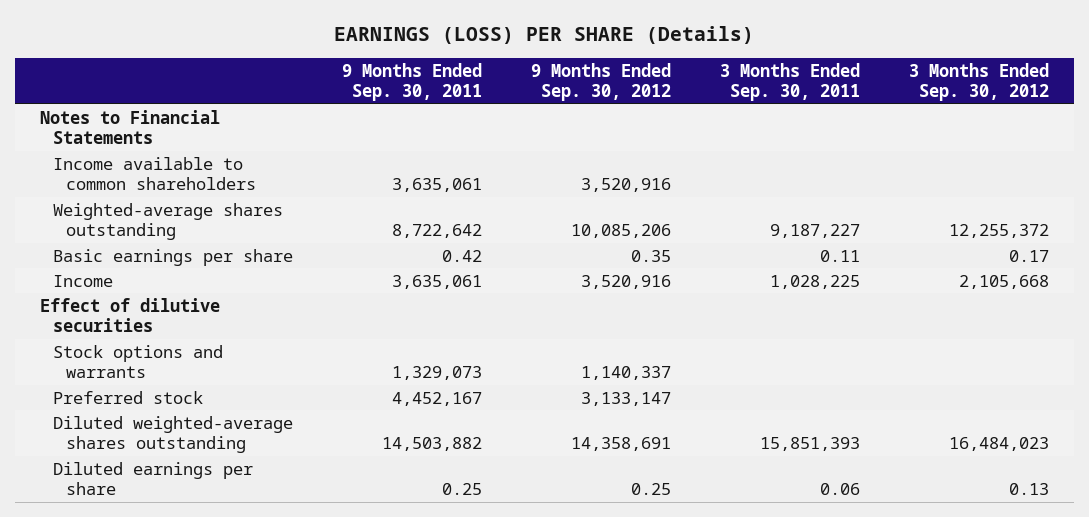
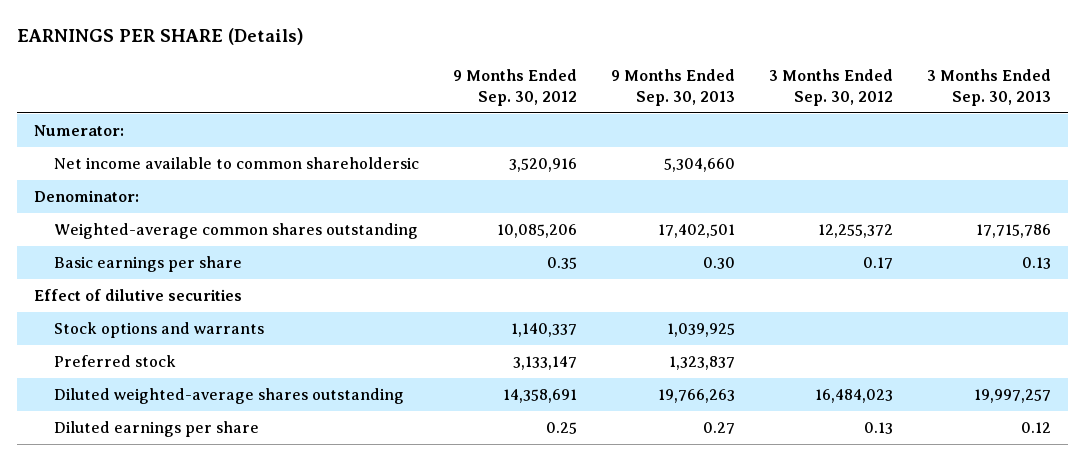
[334,26,755,45] EARNINGS (LOSS) PER SHARE (Details) -> [17,28,305,46] EARNINGS PER SHARE (Details)
[341,62,482,102] 9 Months Ended Sep. 30, 2011 -> none
[720,62,861,102] 3 Months Ended Sep. 30, 2011 -> none
none -> [611,68,736,106] 9 Months Ended Sep. 30, 2013
none -> [927,68,1052,106] 3 Months Ended Sep. 30, 2013
[39,109,220,145] Notes to Financial Statements -> none
none -> [34,125,125,137] Numerator:
[52,156,257,191] Income available to common shareholders -> [53,157,419,170] Net income available to common shareholdersic
none -> [34,190,140,203] Denominator:
[52,202,283,241] Weighted-average shares outstanding -> [53,223,418,240] Weighted-average common shares outstanding
[52,274,113,287] Income -> none

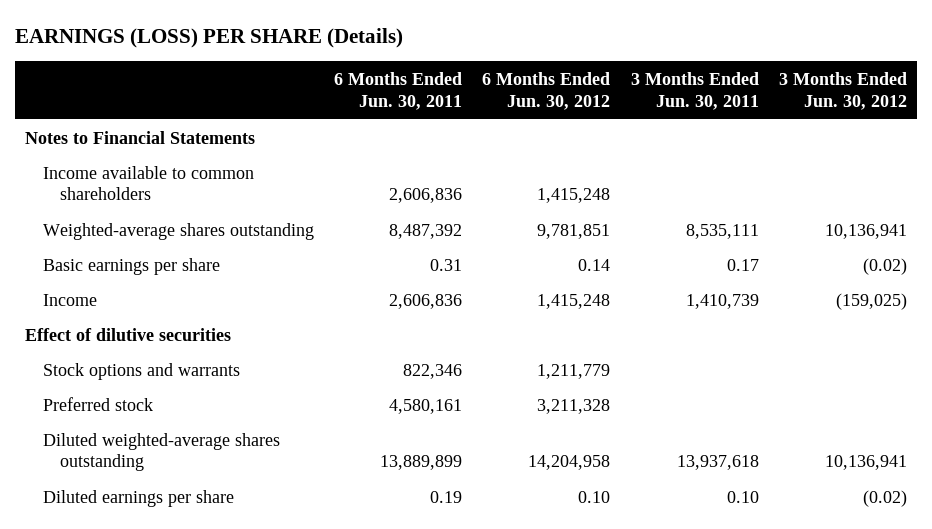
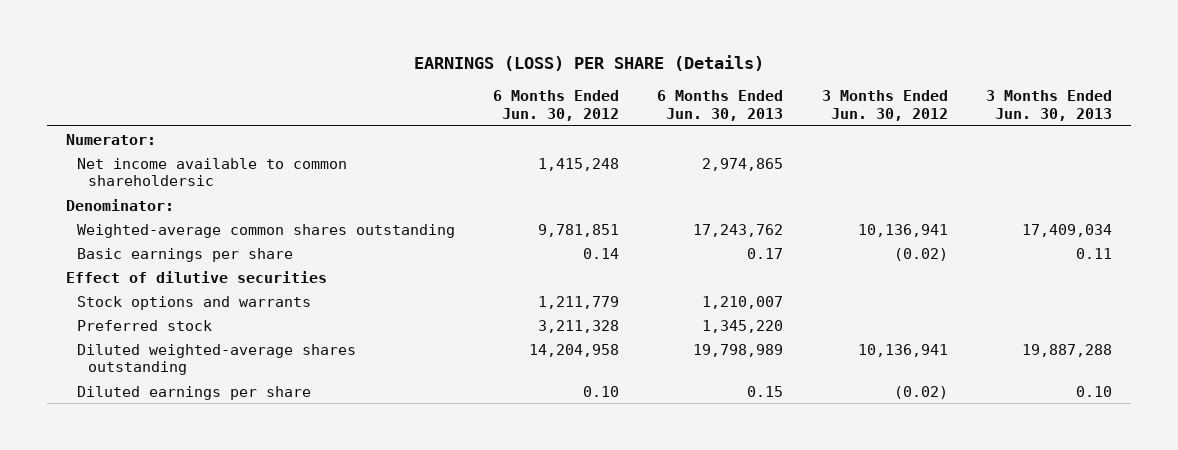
[333,71,462,110] 6 Months Ended Jun. 30, 2011 -> none
[630,71,759,110] 3 Months Ended Jun. 30, 2011 -> none
none -> [657,90,784,121] 6 Months Ended Jun. 30, 2013
none -> [985,90,1112,121] 3 Months Ended Jun. 30, 2013
[25,130,256,144] Notes to Financial Statements -> none
none -> [65,133,156,145] Numerator:
[42,165,254,201] Income available to common shareholders -> [76,157,347,186] Net income available to common shareholdersic
none -> [65,198,174,211] Denominator:
[42,222,314,240] Weighted-average shares outstanding -> [76,223,455,238] Weighted-average common shares outstanding
[42,293,97,306] Income -> none

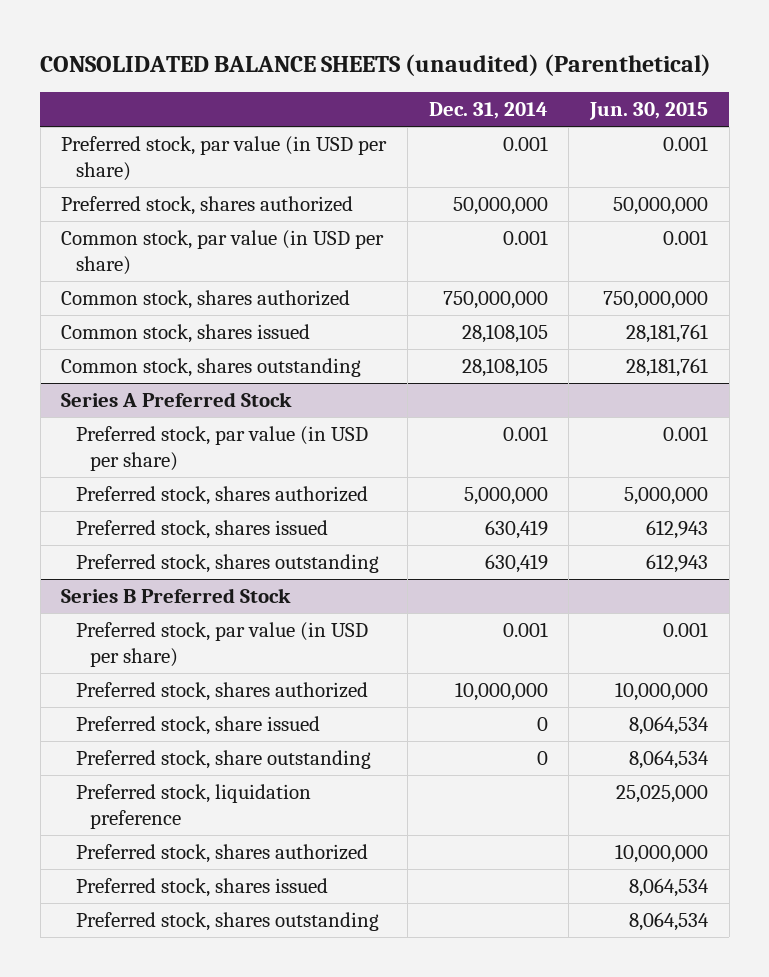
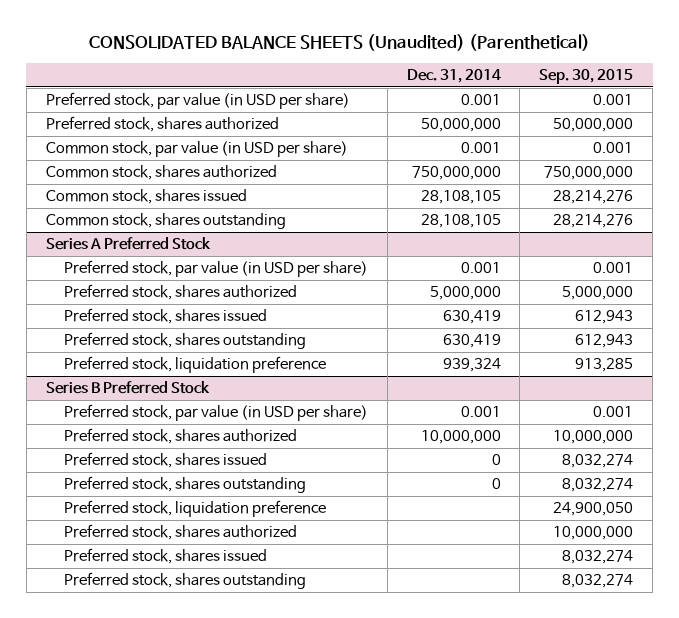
[40,53,712,76] CONSOLIDATED BALANCE SHEETS (unaudited) (Parenthetical) -> [89,34,591,52] CONSOLIDATED BALANCE SHEETS (Unaudited) (Parenthetical)
[589,101,709,120] Jun. 30, 2015 -> none
none -> [539,68,634,84] Sep. 30, 2015
none -> [63,356,326,374] Preferred stock, liquidation preference
[75,716,320,736] Preferred stock, share issued -> [63,452,267,469] Preferred stock, shares issued
[75,750,371,770] Preferred stock, share outstanding -> [63,476,306,494] Preferred stock, shares outstanding

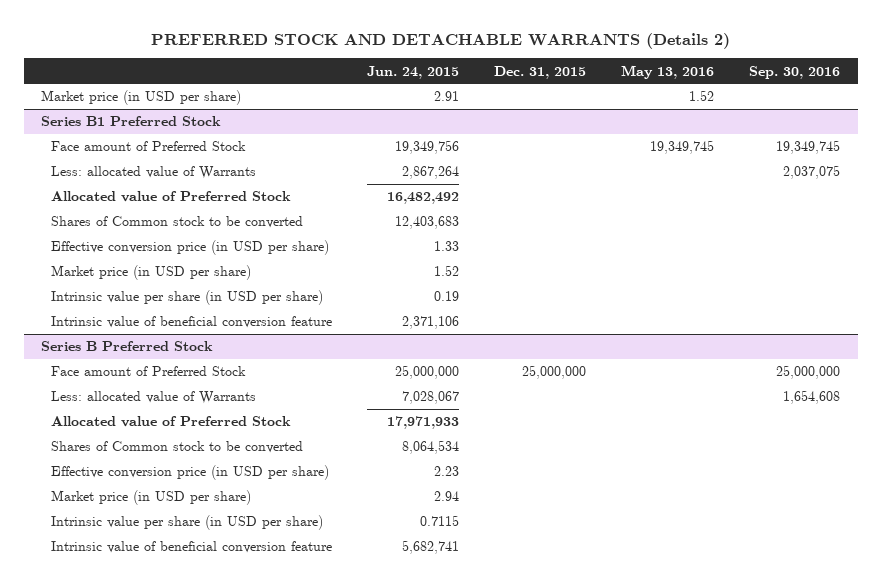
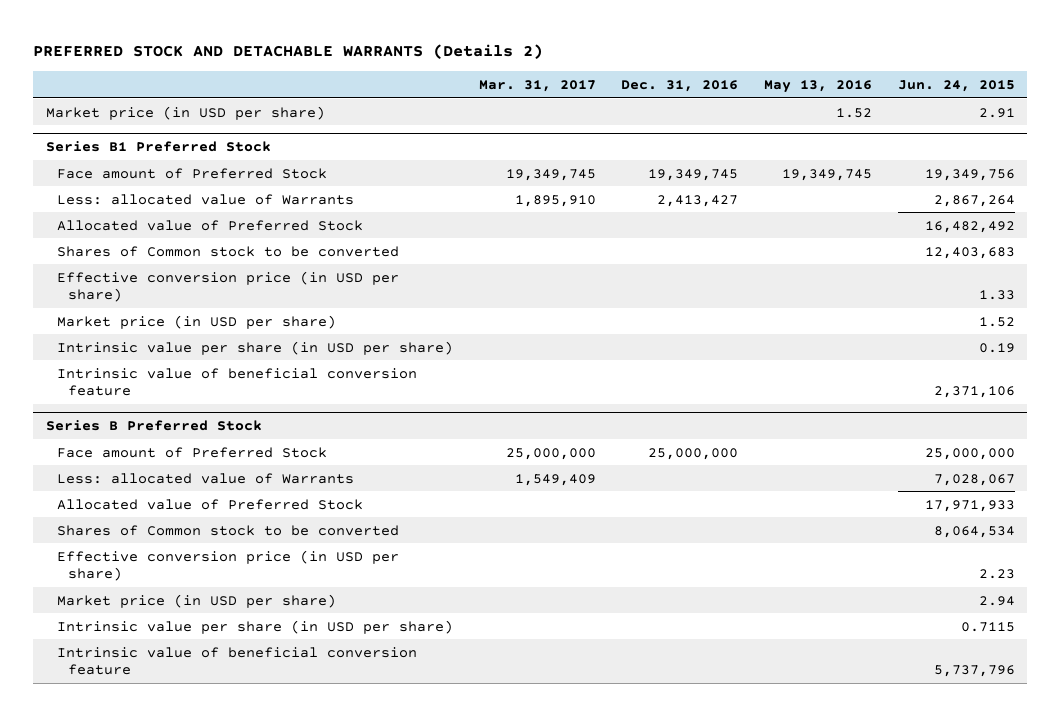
[494,65,587,79] Dec. 31, 2015 -> none
[749,65,841,79] Sep. 30, 2016 -> none
none -> [478,79,596,92] Mar. 31, 2017
none -> [621,79,739,92] Dec. 31, 2016
[402,540,460,555] 5,682,741 -> [933,664,1015,677] 5,737,796

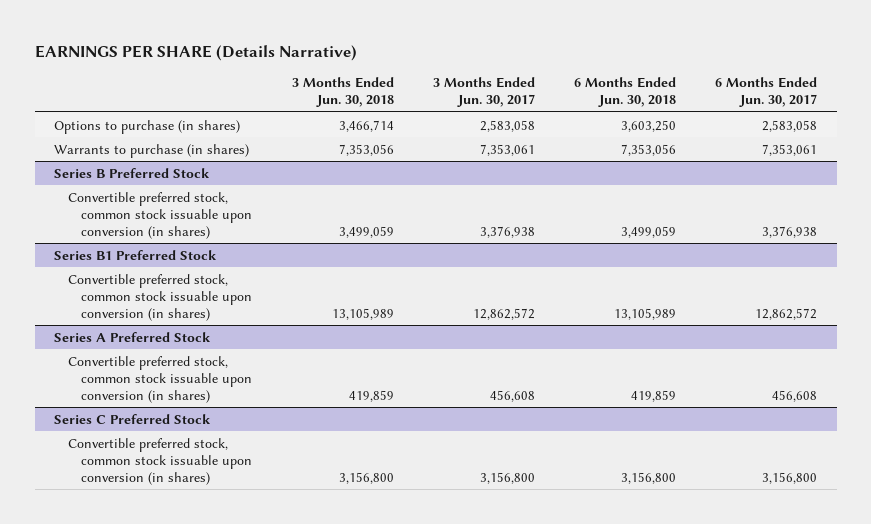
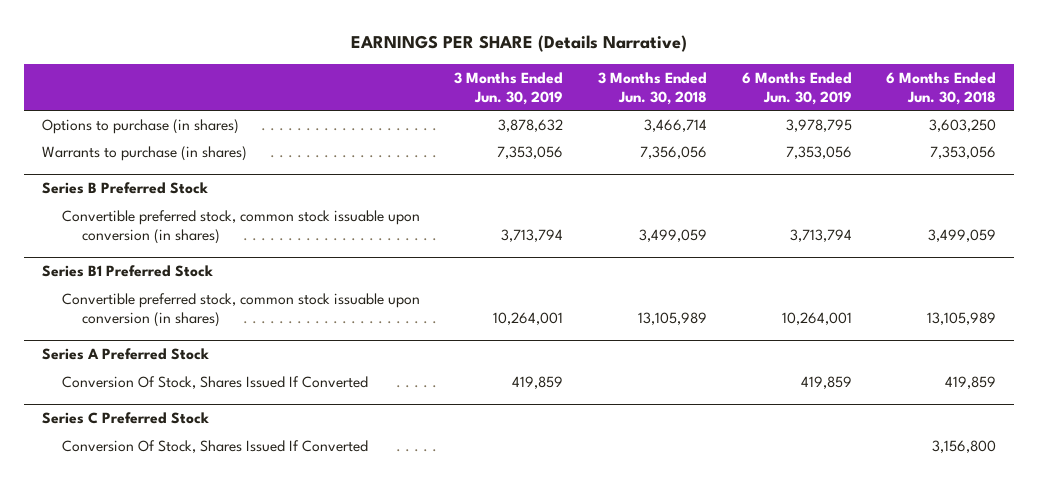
[432,77,535,108] 3 Months Ended Jun. 30, 2017 -> none
[715,77,818,108] 6 Months Ended Jun. 30, 2017 -> none
none -> [454,71,564,105] 3 Months Ended Jun. 30, 2019
none -> [741,71,852,105] 6 Months Ended Jun. 30, 2019
[338,143,394,156] 7,353,056 -> [640,145,708,159] 7,356,056
[67,355,253,403] Convertible preferred stock, common stock issuable upon conversion (in shares) -> none
none -> [61,375,368,389] Conversion Of Stock, Shares Issued If Converted
[67,437,253,485] Convertible preferred stock, common stock issuable upon conversion (in shares) -> none
none -> [61,439,368,453] Conversion Of Stock, Shares Issued If Converted

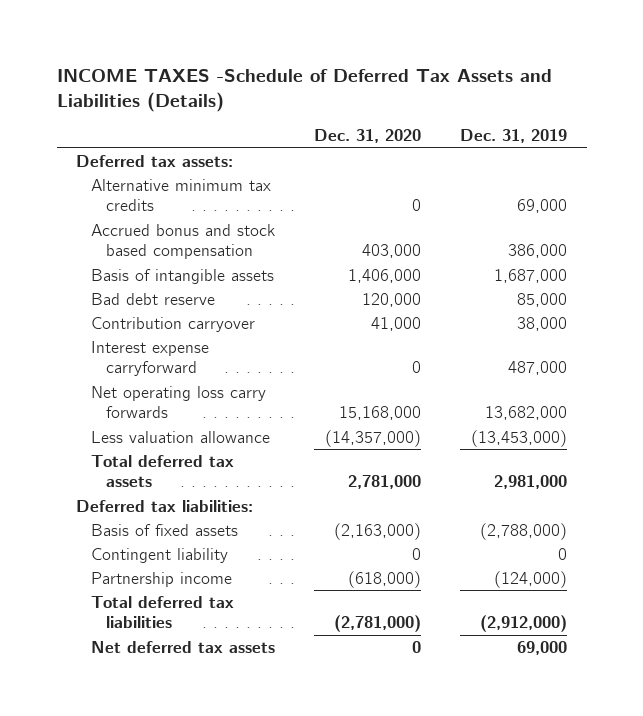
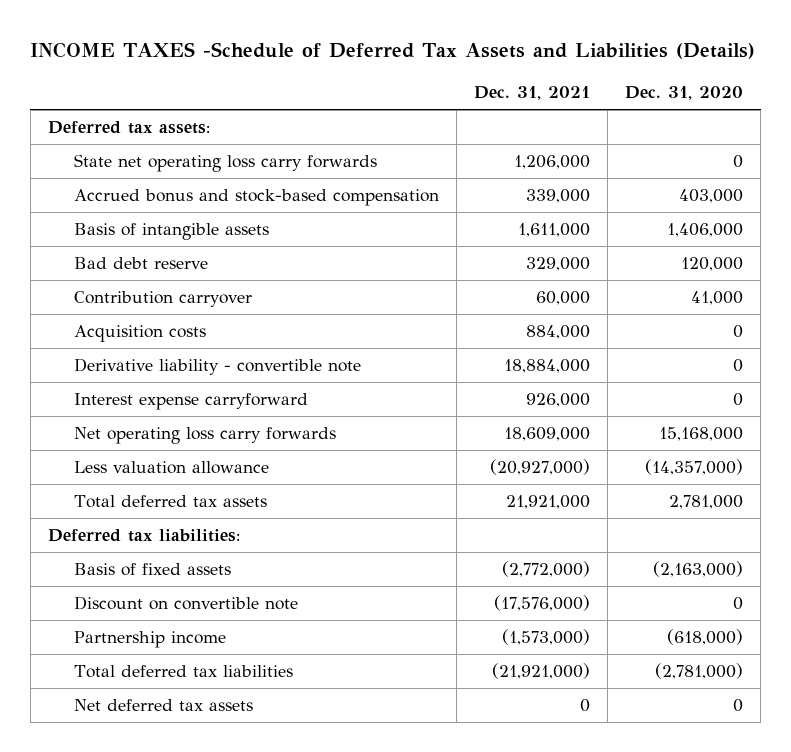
[460,129,568,144] Dec. 31, 2019 -> none
none -> [473,86,590,101] Dec. 31, 2021
[91,178,272,212] Alternative minimum tax credits -> none
none -> [73,154,377,173] State net operating loss carry forwards
[91,223,276,260] Accrued bonus and stock based compensation -> [73,189,439,207] Accrued bonus and stock-based compensation
none -> [73,325,206,343] Acquisition costs
none -> [73,358,361,376] Derivative liability - convertible note
[91,547,229,563] Contingent liability -> none
none -> [73,596,298,611] Discount on convertible note

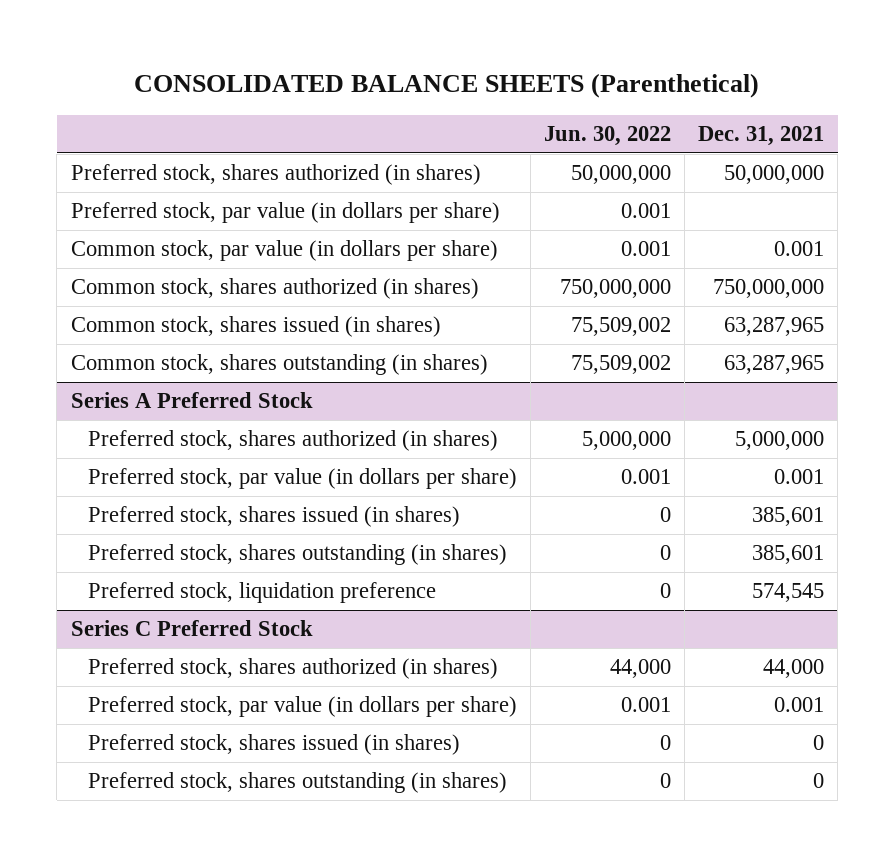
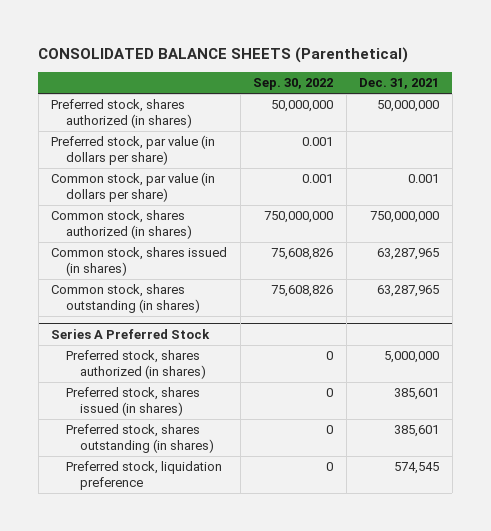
[544,126,672,147] Jun. 30, 2022 -> none
none -> [253,78,334,91] Sep. 30, 2022
[87,468,517,490] Preferred stock, par value (in dollars per share) -> none
[70,620,313,637] Series C Preferred Stock -> none
[87,658,498,680] Preferred stock, shares authorized (in shares) -> none
[87,696,517,718] Preferred stock, par value (in dollars per share) -> none
[87,734,460,756] Preferred stock, shares issued (in shares) -> none
[87,772,507,794] Preferred stock, shares outstanding (in shares) -> none

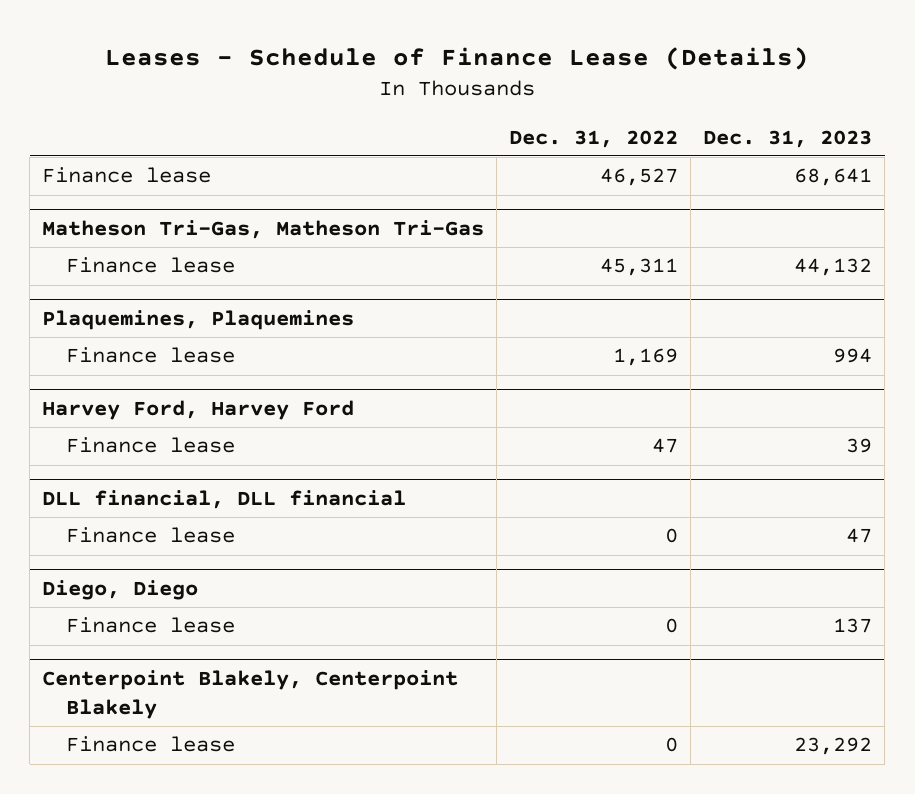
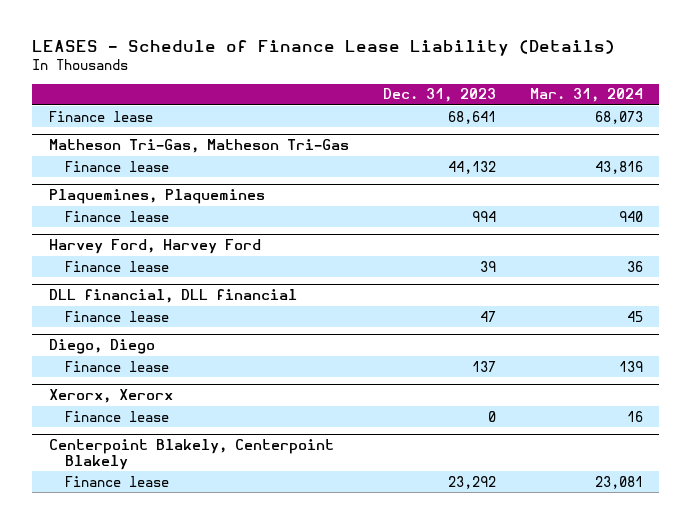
[105,46,810,70] Leases - Schedule of Finance Lease (Details) -> [31,40,615,57] LEASES - Schedule of Finance Lease Liability (Details)
[509,129,679,148] Dec. 31, 2022 -> none
none -> [529,88,643,103] Mar. 31, 2024
none -> [48,389,173,404] Xerorx, Xerorx
none -> [65,410,170,422] Finance lease

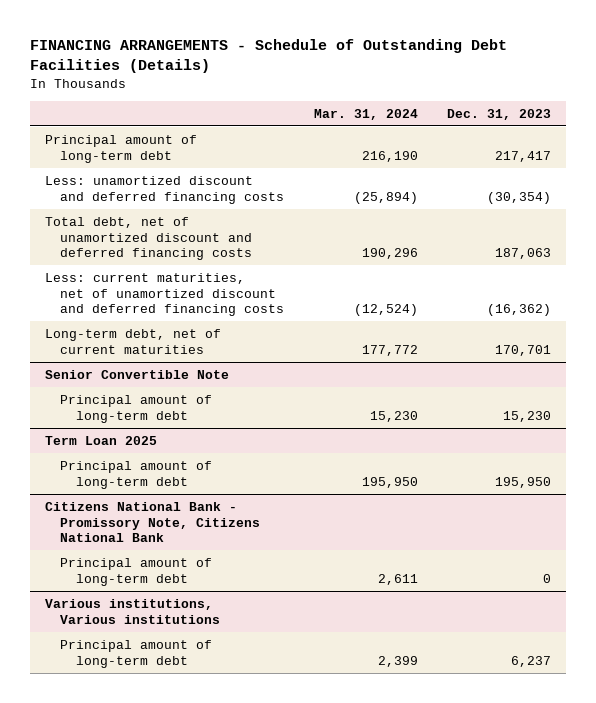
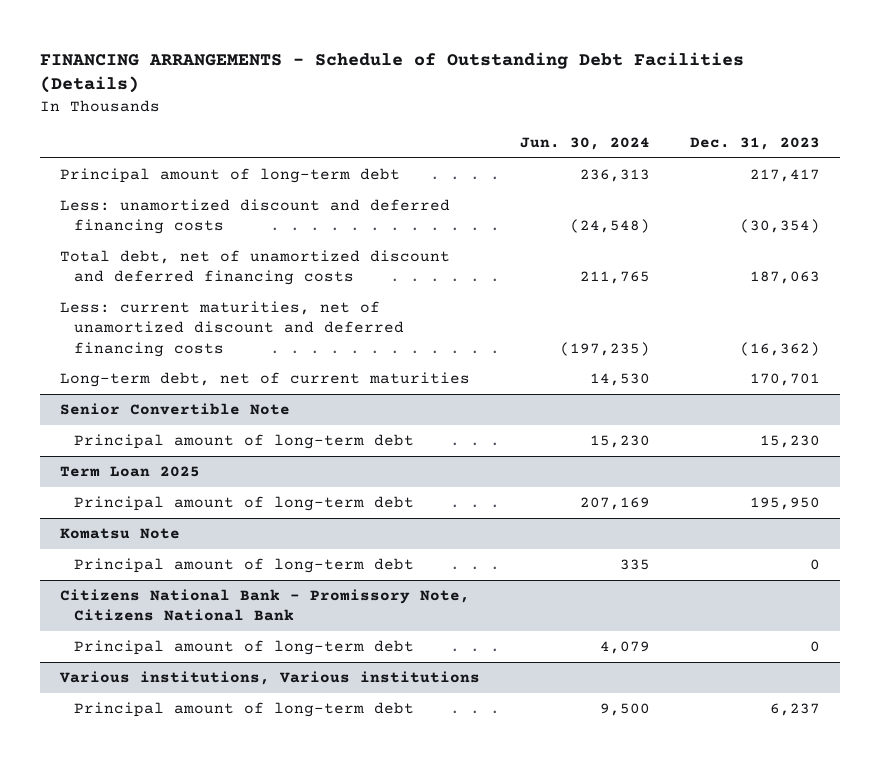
[313,108,418,120] Mar. 31, 2024 -> none
none -> [520,136,651,150] Jun. 30, 2024
none -> [60,528,181,540] Komatsu Note
none -> [74,558,415,574] Principal amount of long-term debt

